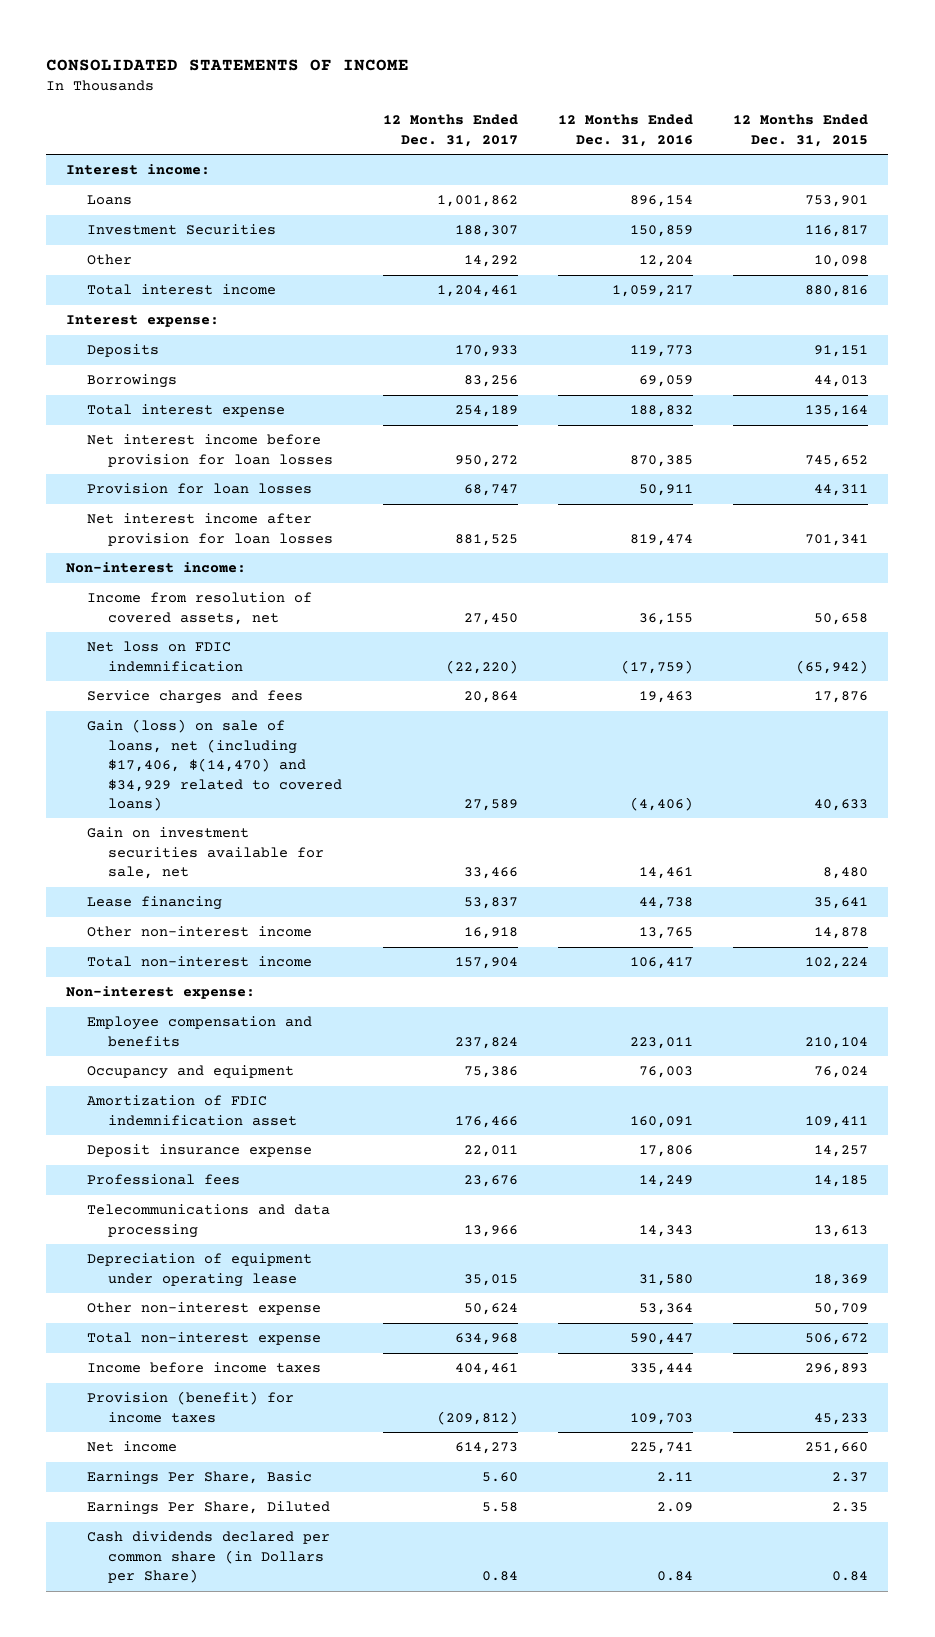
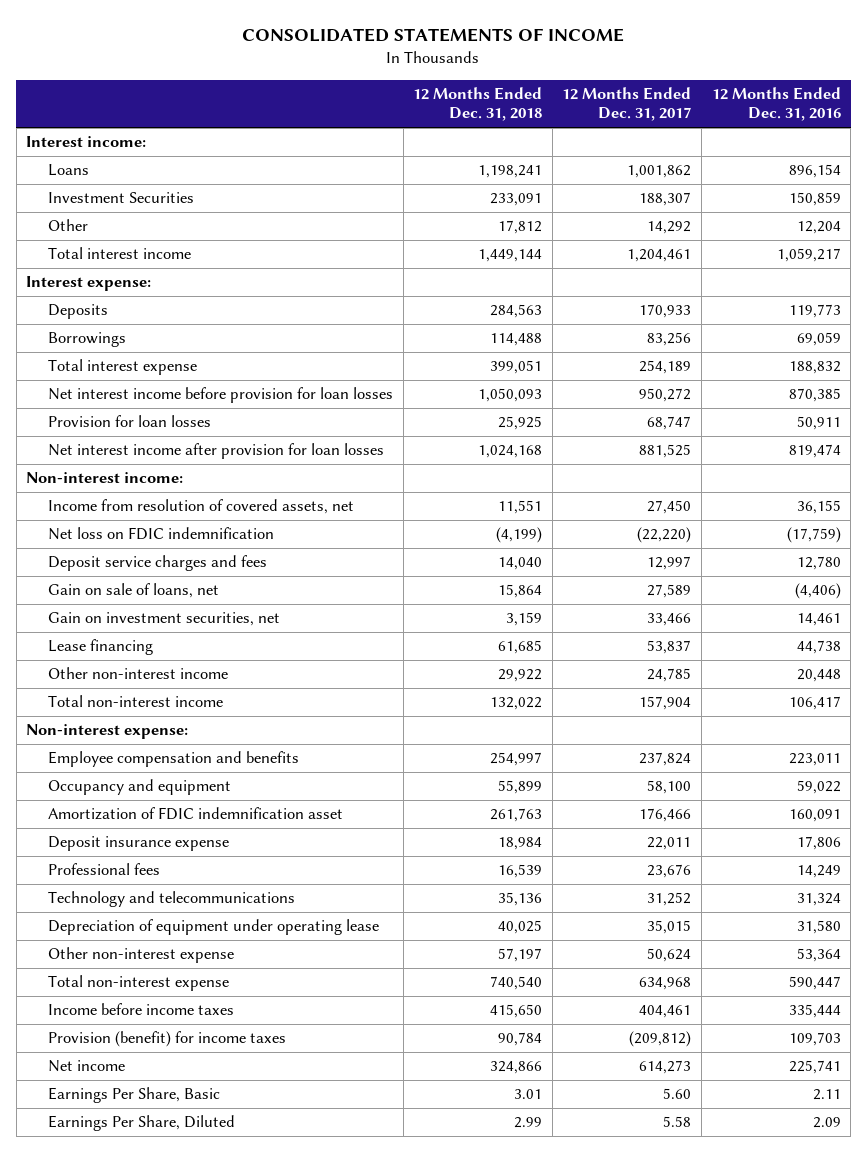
[733,114,869,147] 12 Months Ended Dec. 31, 2015 -> none
none -> [413,86,543,122] 12 Months Ended Dec. 31, 2018
[87,690,304,705] Service charges and fees -> [48,555,268,572] Deposit service charges and fees
[463,691,518,704] 20,864 -> [647,556,692,571] 12,997
[639,691,694,704] 19,463 -> [796,556,841,571] 12,780
[87,719,343,811] Gain (loss) on sale of loans, net (including $17,406, $(14,470) and $34,929 related to covered loans) -> [48,583,220,599] Gain on sale of loans, net
[87,827,325,880] Gain on investment securities available for sale, net -> [48,612,281,627] Gain on investment securities, net
[463,927,518,940] 16,918 -> [647,668,692,683] 24,785
[639,927,694,940] 13,765 -> [796,669,841,683] 20,448
[463,1066,518,1079] 75,386 -> [647,780,692,795] 58,100
[639,1066,694,1079] 76,003 -> [796,780,841,795] 59,022
[87,1204,331,1238] Telecommunications and data processing -> [48,891,296,908] Technology and telecommunications
[463,1224,518,1237] 13,966 -> [647,892,692,907] 31,252
[639,1224,694,1237] 14,343 -> [796,893,841,907] 31,324
[87,1531,331,1584] Cash dividends declared per common share (in Dollars per Share) -> none

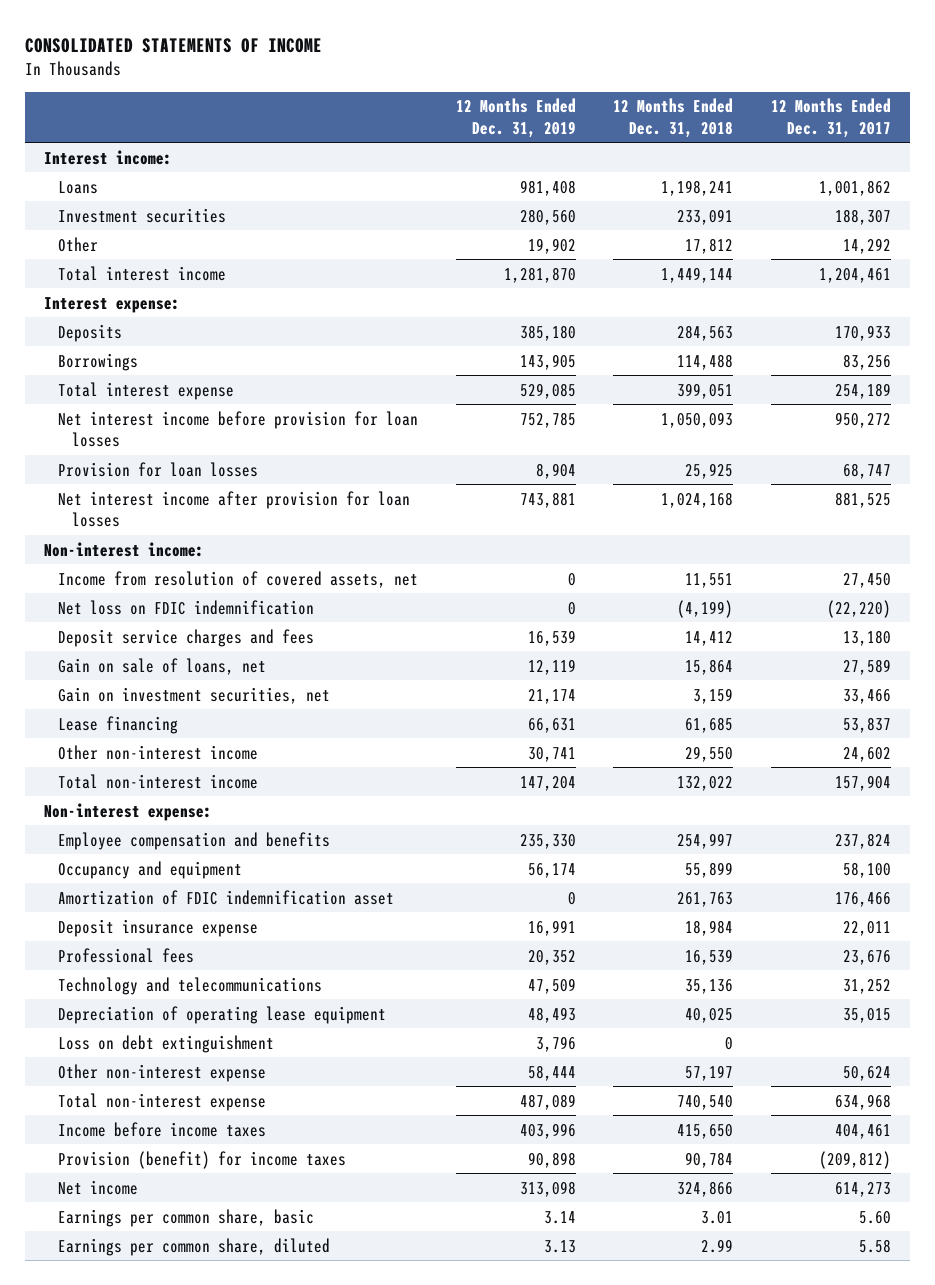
[711,86,841,122] 12 Months Ended Dec. 31, 2016 -> none
none -> [455,98,576,138] 12 Months Ended Dec. 31, 2019
[48,192,195,204] Investment Securities -> [58,207,227,223] Investment securities
[498,557,543,571] 14,040 -> [685,630,734,646] 14,412
[647,556,692,571] 12,997 -> [842,629,891,646] 13,180
[498,669,543,683] 29,922 -> [685,745,734,762] 29,550
[647,668,692,683] 24,785 -> [842,746,891,762] 24,602
[48,919,380,936] Depreciation of equipment under operating lease -> [58,1005,387,1024] Depreciation of operating lease equipment
none -> [58,1034,275,1053] Loss on debt extinguishment
[48,1087,221,1104] Earnings Per Share, Basic -> [58,1208,315,1227] Earnings per common share, basic
[48,1115,236,1132] Earnings Per Share, Diluted -> [58,1237,331,1256] Earnings per common share, diluted

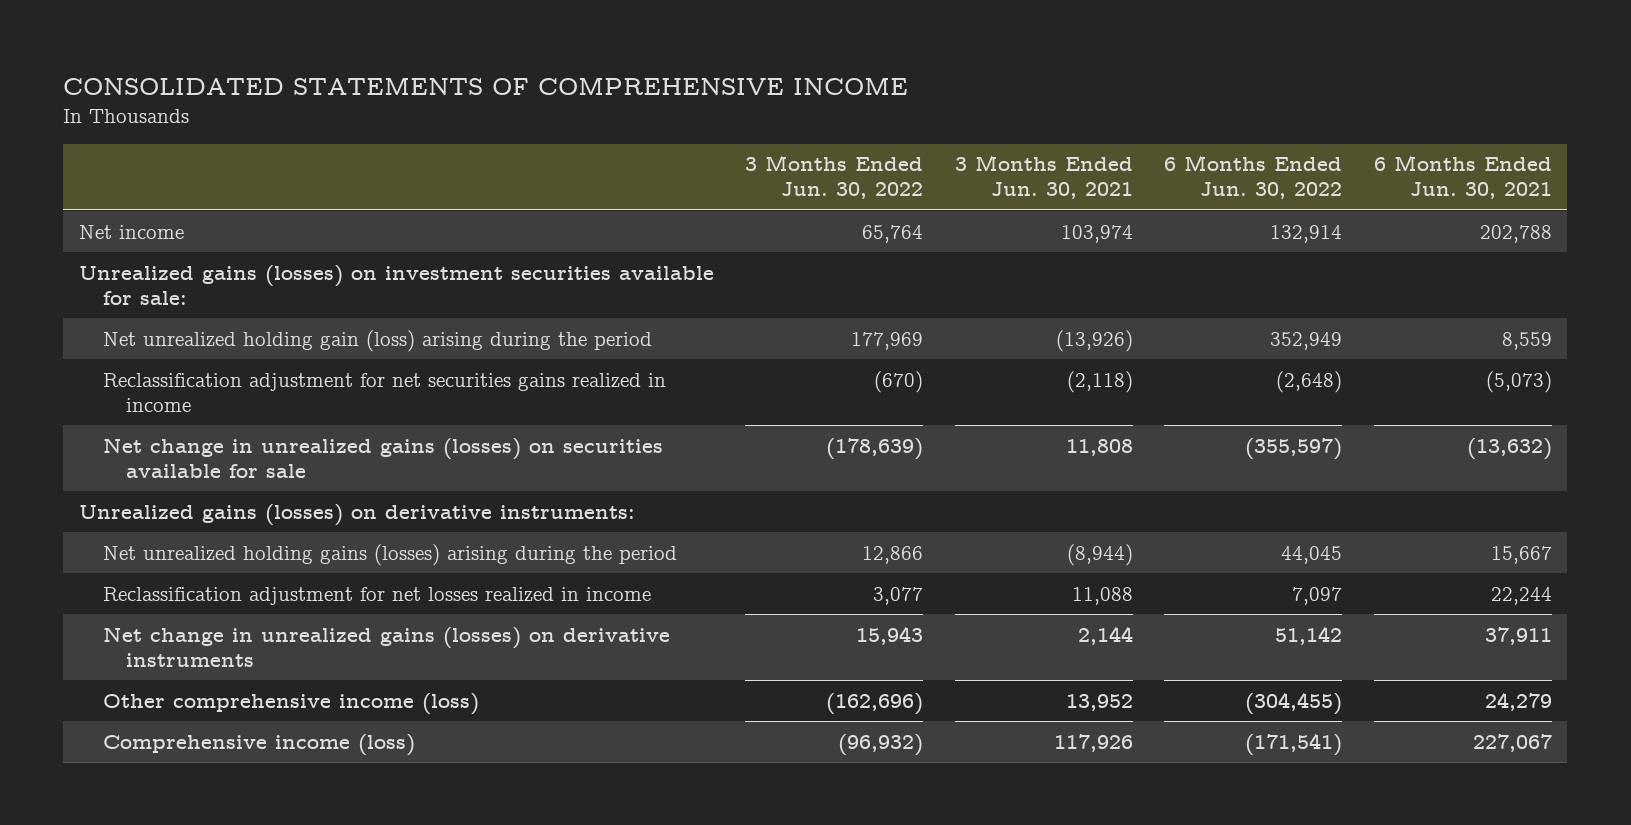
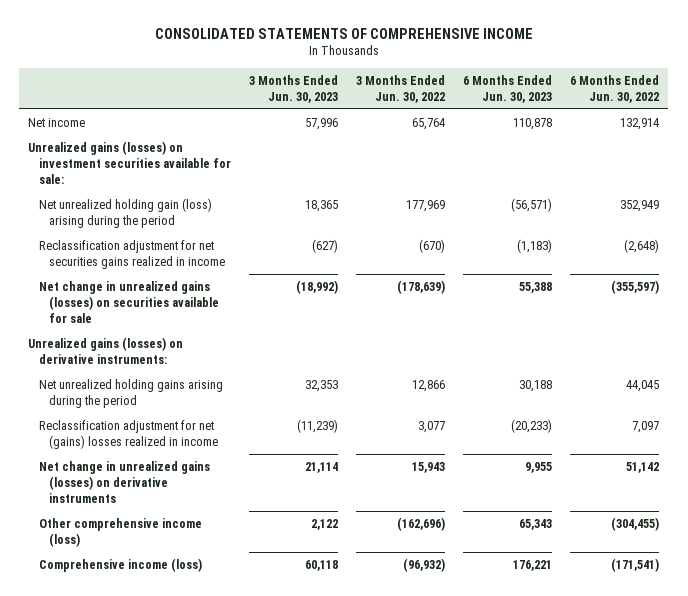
[954,155,1133,200] 3 Months Ended Jun. 30, 2021 -> none
[1373,155,1552,200] 6 Months Ended Jun. 30, 2021 -> none
none -> [248,74,338,103] 3 Months Ended Jun. 30, 2023
none -> [463,74,553,103] 6 Months Ended Jun. 30, 2023
[102,543,677,566] Net unrealized holding gains (losses) arising during the period -> [38,379,223,408] Net unrealized holding gains arising during the period
[102,586,651,605] Reclassification adjustment for net losses realized in income -> [38,420,219,449] Reclassification adjustment for net (gains) losses realized in income

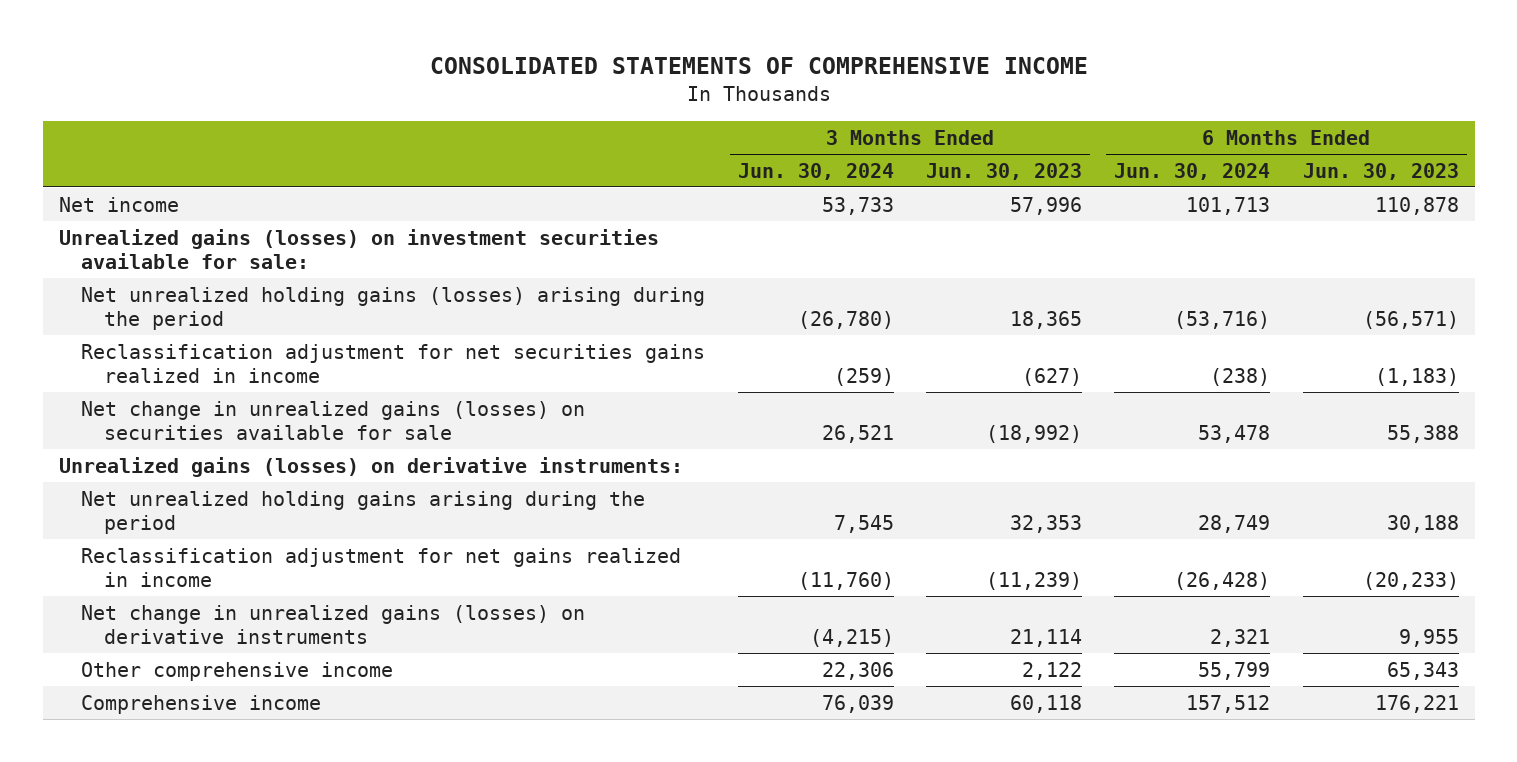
[355,74,445,103] 3 Months Ended Jun. 30, 2022 -> none
[570,74,660,103] 6 Months Ended Jun. 30, 2022 -> none
none -> [737,162,894,180] Jun. 30, 2024
none -> [1114,162,1271,180] Jun. 30, 2024
[38,198,212,228] Net unrealized holding gain (loss) arising during the period -> [81,286,706,330] Net unrealized holding gains (losses) arising during the period
[38,420,219,449] Reclassification adjustment for net (gains) losses realized in income -> [81,547,682,587] Reclassification adjustment for net gains realized in income
[38,518,202,547] Other comprehensive income (loss) -> [81,661,394,681] Other comprehensive income
[38,558,202,573] Comprehensive income (loss) -> [81,694,322,714] Comprehensive income

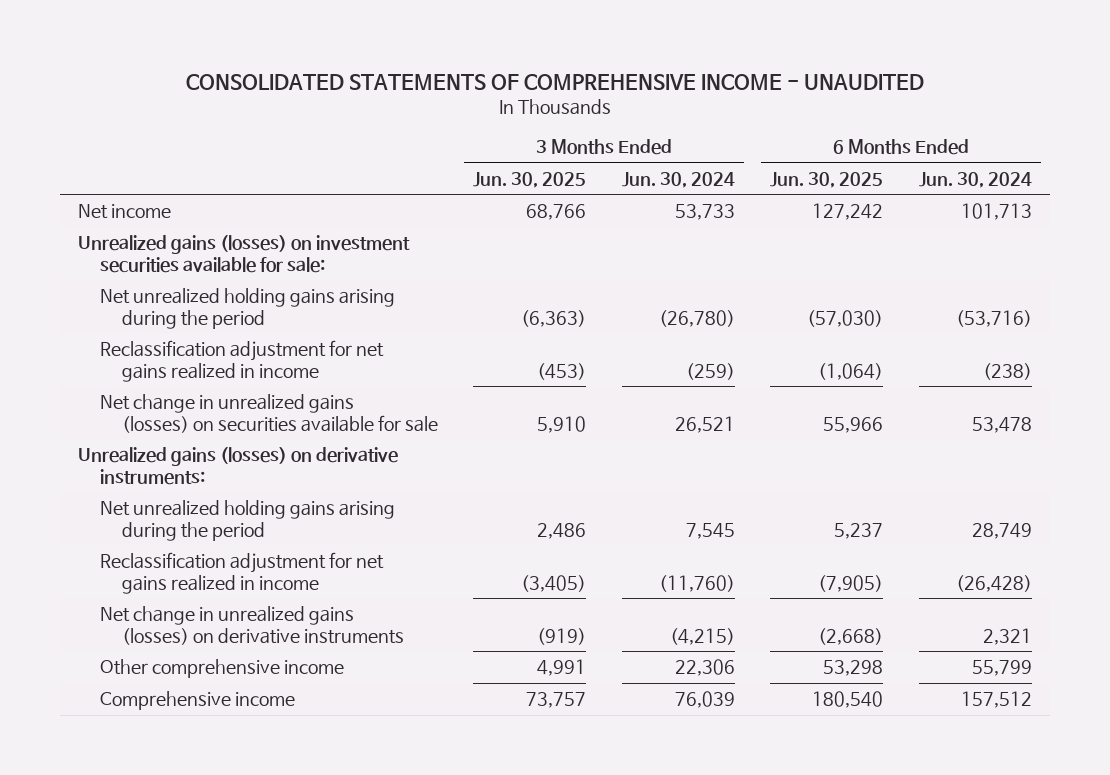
[429,56,1088,74] CONSOLIDATED STATEMENTS OF COMPREHENSIVE INCOME -> [186,73,925,90] CONSOLIDATED STATEMENTS OF COMPREHENSIVE INCOME - UNAUDITED
[926,162,1083,180] Jun. 30, 2023 -> none
[1302,162,1459,180] Jun. 30, 2023 -> none
none -> [473,171,587,188] Jun. 30, 2025
none -> [770,171,884,188] Jun. 30, 2025
[81,286,706,330] Net unrealized holding gains (losses) arising during the period -> [99,288,395,329] Net unrealized holding gains arising during the period
[81,343,706,383] Reclassification adjustment for net securities gains realized in income -> [99,340,384,382] Reclassification adjustment for net gains realized in income

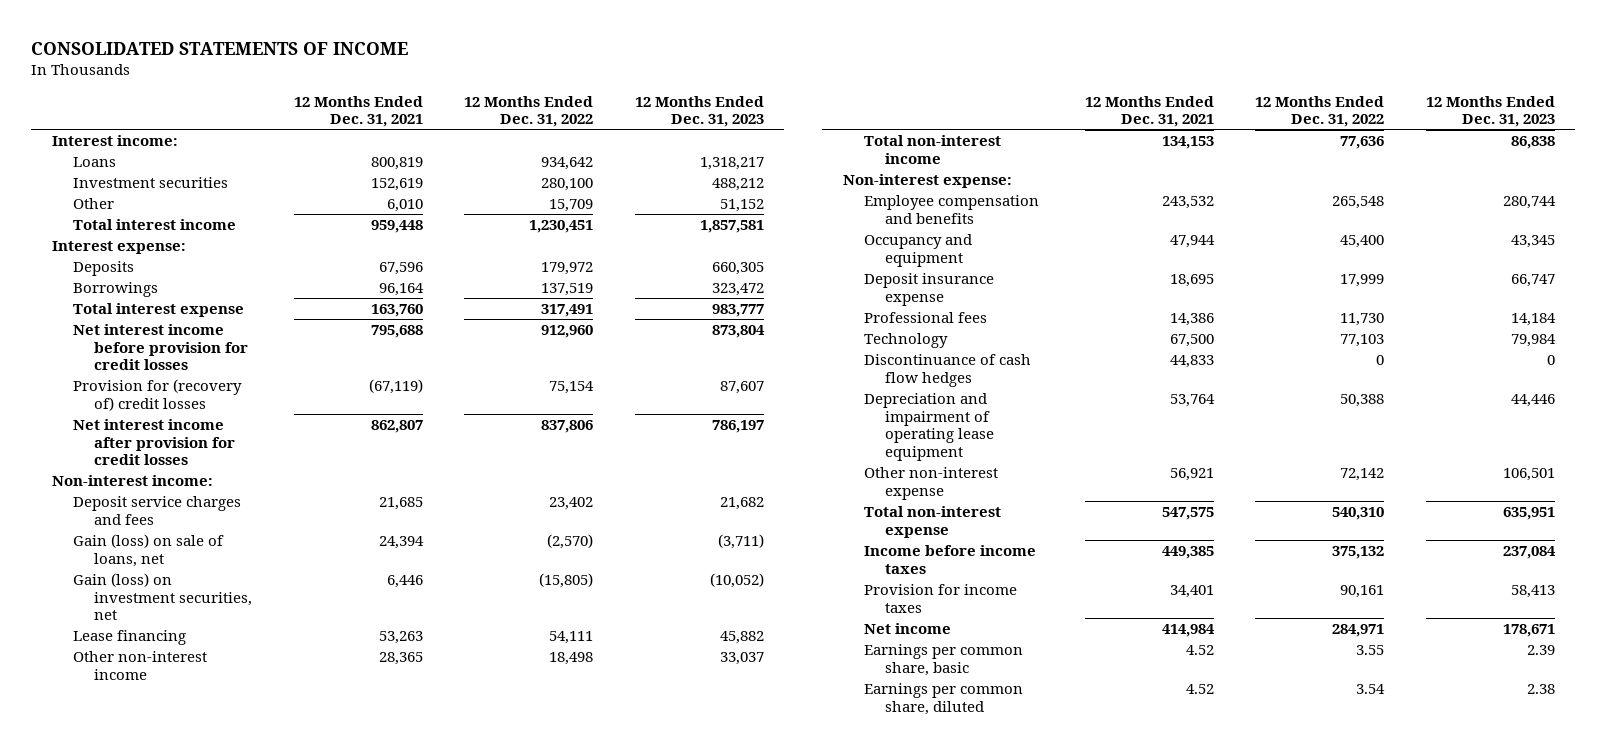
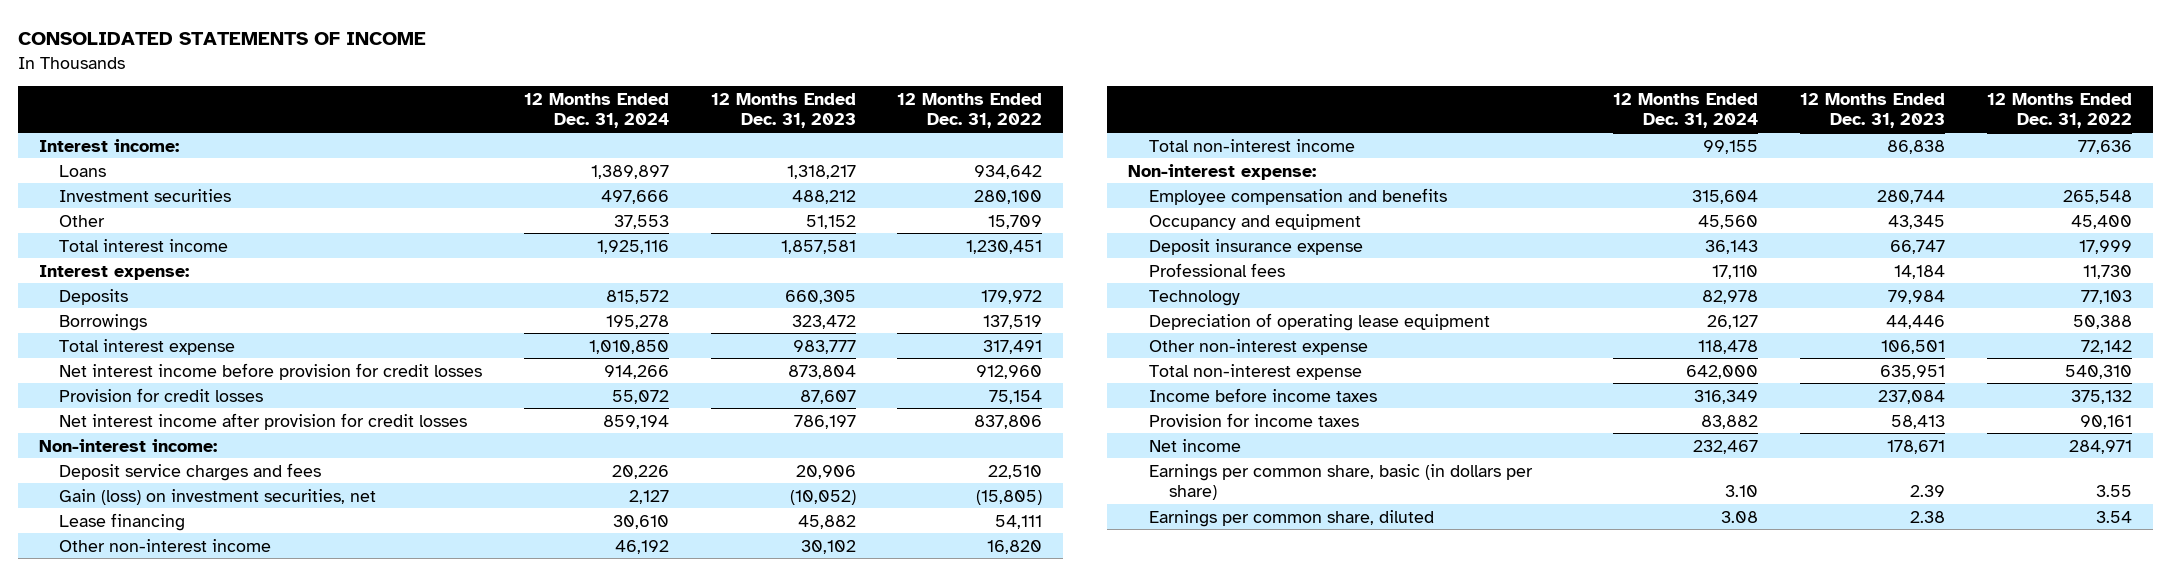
[293,95,423,128] 12 Months Ended Dec. 31, 2021 -> none
none -> [523,92,669,129] 12 Months Ended Dec. 31, 2024
[73,379,243,411] Provision for (recovery of) credit losses -> [59,387,264,402] Provision for credit losses
[73,534,225,567] Gain (loss) on sale of loans, net -> none
[549,497,594,511] 23,402 -> [988,464,1043,479] 22,510
[719,497,764,511] 21,682 -> [795,464,856,479] 20,906
[549,652,594,666] 18,498 -> [987,539,1043,554] 16,820
[719,652,764,666] 33,037 -> [800,539,856,554] 30,102
[864,354,1032,387] Discontinuance of cash flow hedges -> none
[864,393,995,461] Depreciation and impairment of operating lease equipment -> [1148,312,1490,331] Depreciation of operating lease equipment
[864,644,1024,676] Earnings per common share, basic -> [1148,463,1533,501] Earnings per common share, basic (in dollars per share)

